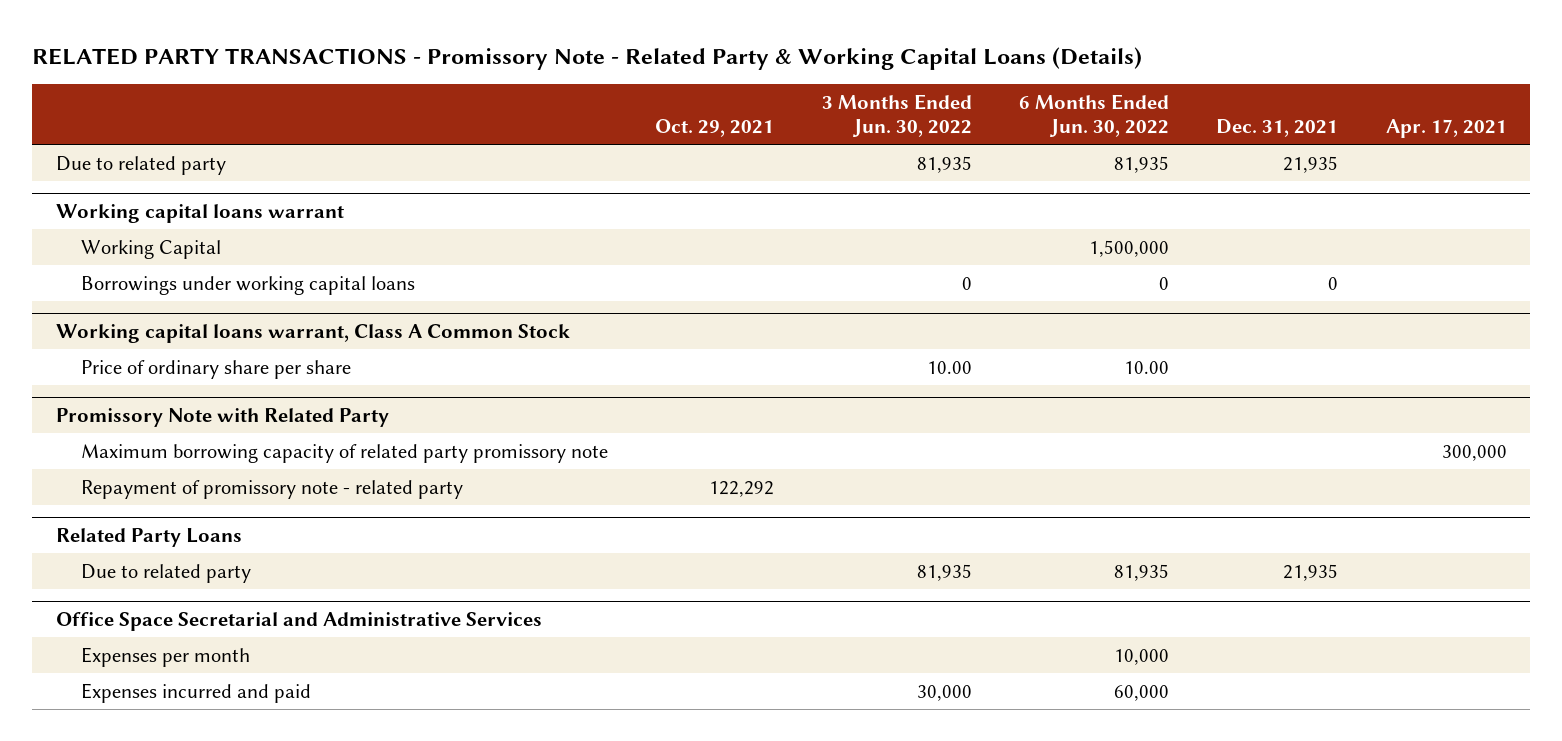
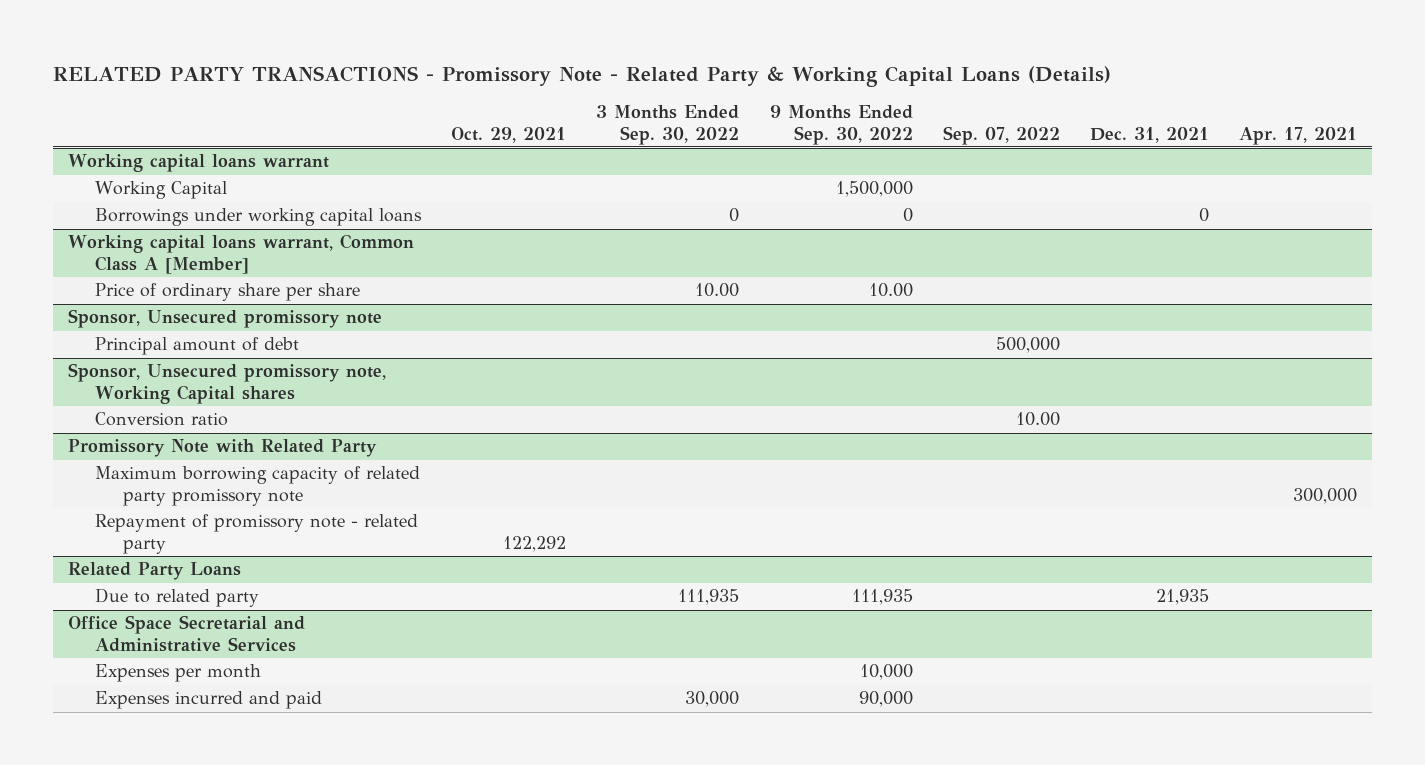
[821,93,972,138] 3 Months Ended Jun. 30, 2022 -> none
[1018,93,1169,138] 6 Months Ended Jun. 30, 2022 -> none
none -> [596,104,740,145] 3 Months Ended Sep. 30, 2022
none -> [769,104,913,145] 9 Months Ended Sep. 30, 2022
none -> [942,125,1060,145] Sep. 07, 2022
[55,155,226,175] Due to related party -> none
[55,323,570,343] Working capital loans warrant, Class A Common Stock -> [67,234,414,275] Working capital loans warrant, Common Class A [Member]
none -> [67,309,382,329] Sponsor, Unsecured promissory note
none -> [95,337,300,356] Principal amount of debt
none -> [67,363,386,405] Sponsor, Unsecured promissory note, Working Capital shares
none -> [95,412,229,427] Conversion ratio

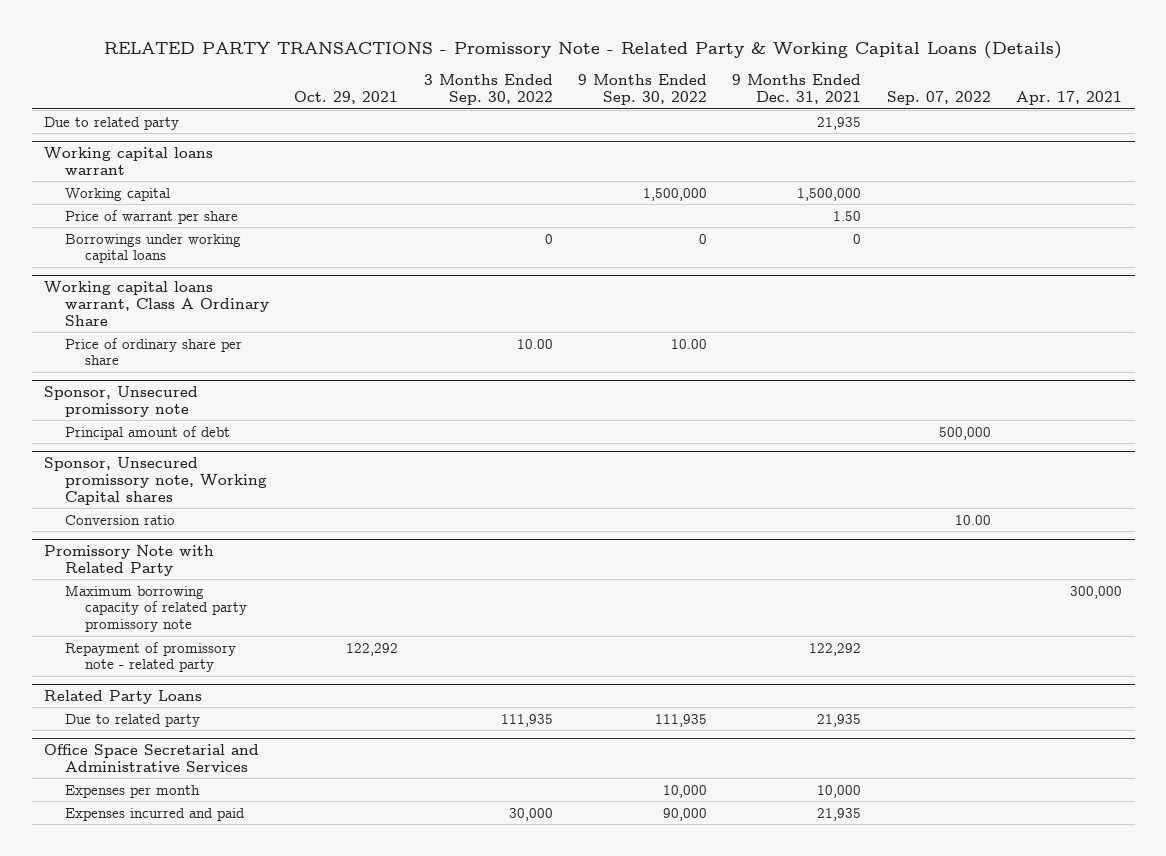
[1089,126,1209,143] Dec. 31, 2021 -> none
none -> [732,74,862,105] 9 Months Ended Dec. 31, 2021
none -> [44,116,180,130] Due to related party
[95,181,228,200] Working Capital -> [64,187,170,201] Working capital
none -> [64,209,238,224] Price of warrant per share
[67,234,414,275] Working capital loans warrant, Common Class A [Member] -> [44,280,269,326] Working capital loans warrant, Class A Ordinary Share

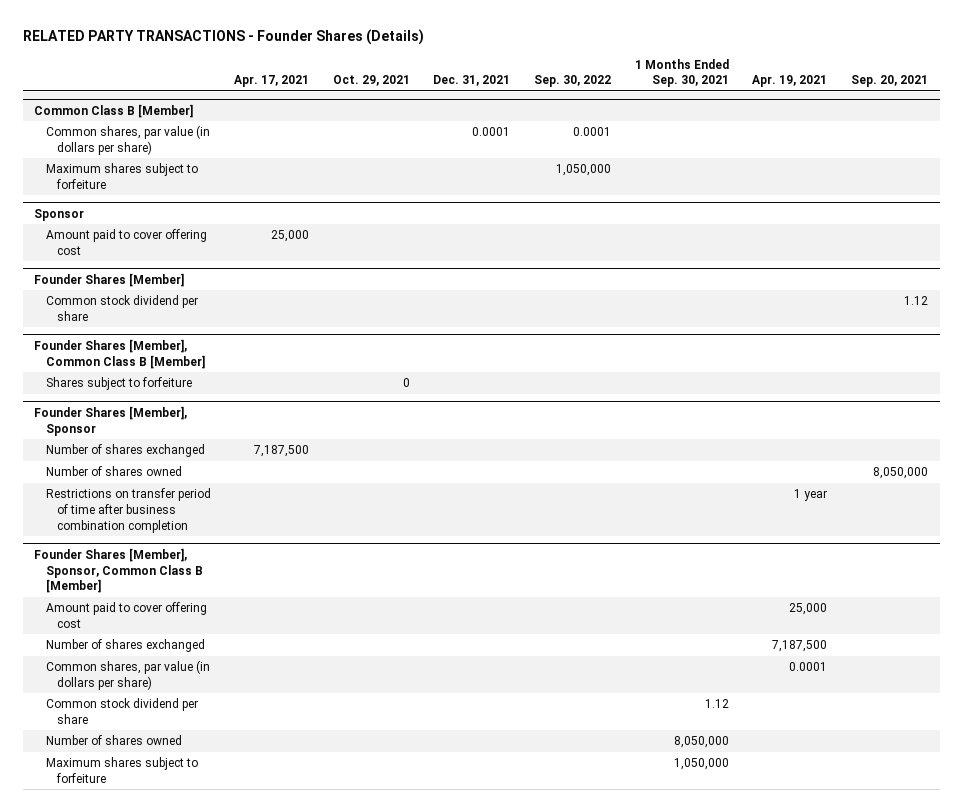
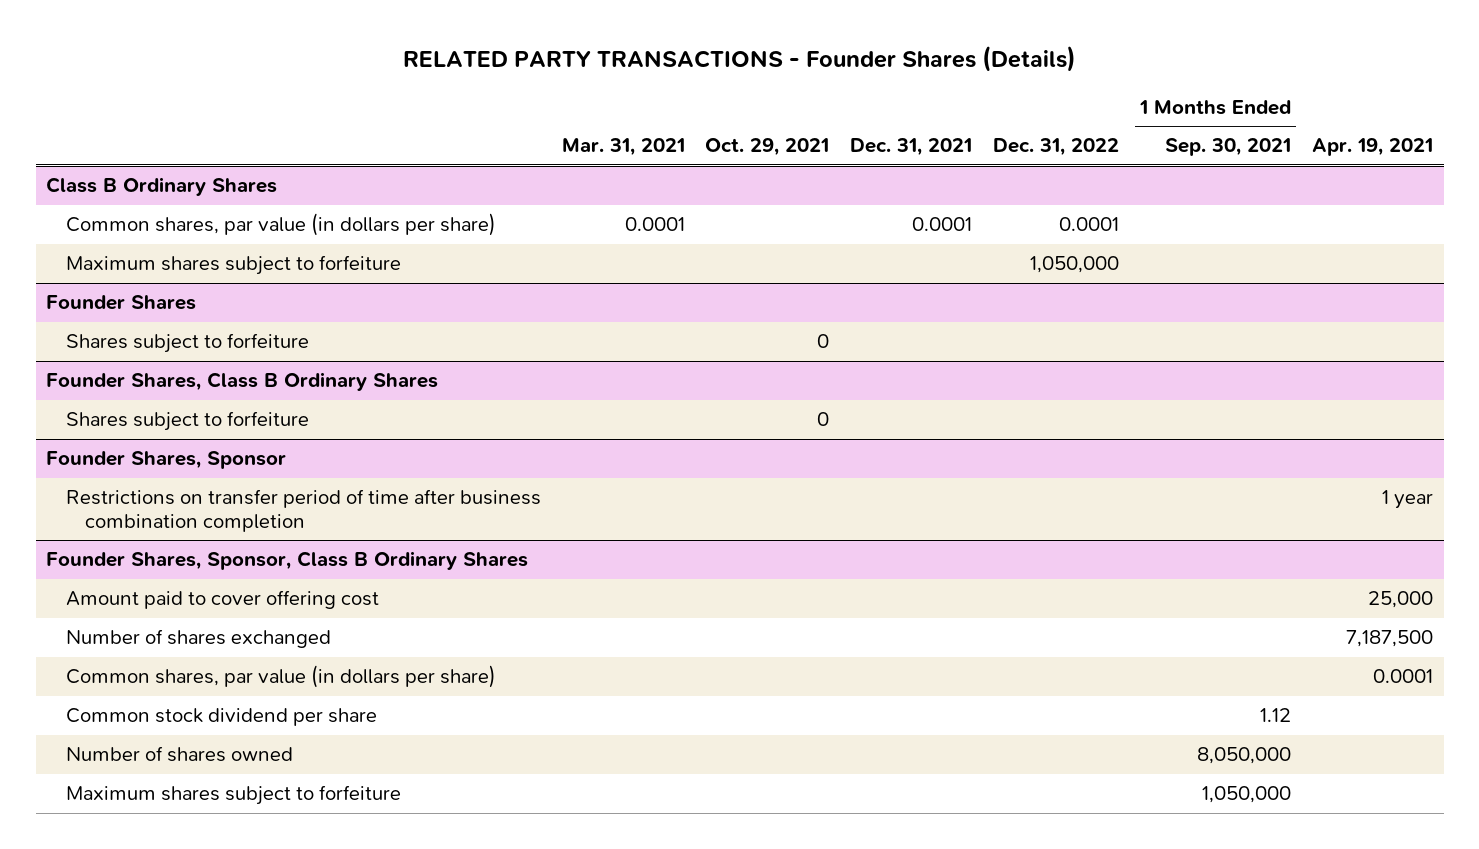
[234,75,310,88] Apr. 17, 2021 -> none
[534,75,612,88] Sep. 30, 2022 -> none
[851,75,929,88] Sep. 20, 2021 -> none
none -> [561,138,685,157] Mar. 31, 2021
none -> [993,138,1120,157] Dec. 31, 2022
[34,103,194,118] Common Class B [Member] -> [46,177,278,197] Class B Ordinary Shares
[34,208,85,221] Sponsor -> none
[45,229,207,255] Amount paid to cover offering cost -> none
[45,295,198,321] Common stock dividend per share -> none
[34,272,185,287] Founder Shares [Member] -> [46,295,197,311] Founder Shares
none -> [65,333,309,354] Shares subject to forfeiture
[34,338,205,369] Founder Shares [Member], Common Class B [Member] -> [46,372,439,392] Founder Shares, Class B Ordinary Shares
[45,444,205,458] Number of shares exchanged -> none
[45,466,182,477] Number of shares owned -> none
[34,405,188,436] Founder Shares [Member], Sponsor -> [46,451,287,470] Founder Shares, Sponsor
[34,547,203,594] Founder Shares [Member], Sponsor, Common Class B [Member] -> [46,551,529,571] Founder Shares, Sponsor, Class B Ordinary Shares

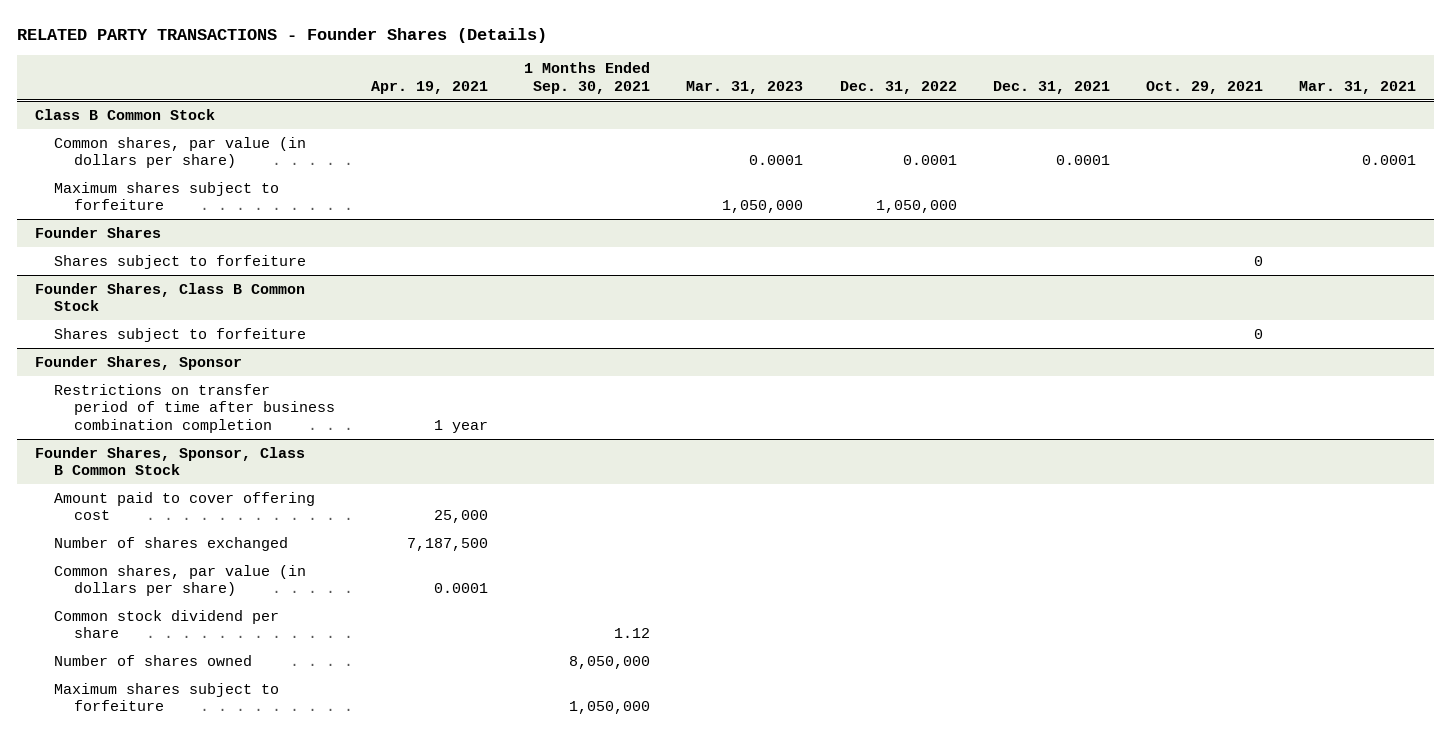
none -> [686,80,804,94] Mar. 31, 2023
[46,177,278,197] Class B Ordinary Shares -> [34,108,215,120] Class B Common Stock
[46,372,439,392] Founder Shares, Class B Ordinary Shares -> [34,282,305,312] Founder Shares, Class B Common Stock
[46,551,529,571] Founder Shares, Sponsor, Class B Ordinary Shares -> [34,446,305,476] Founder Shares, Sponsor, Class B Common Stock

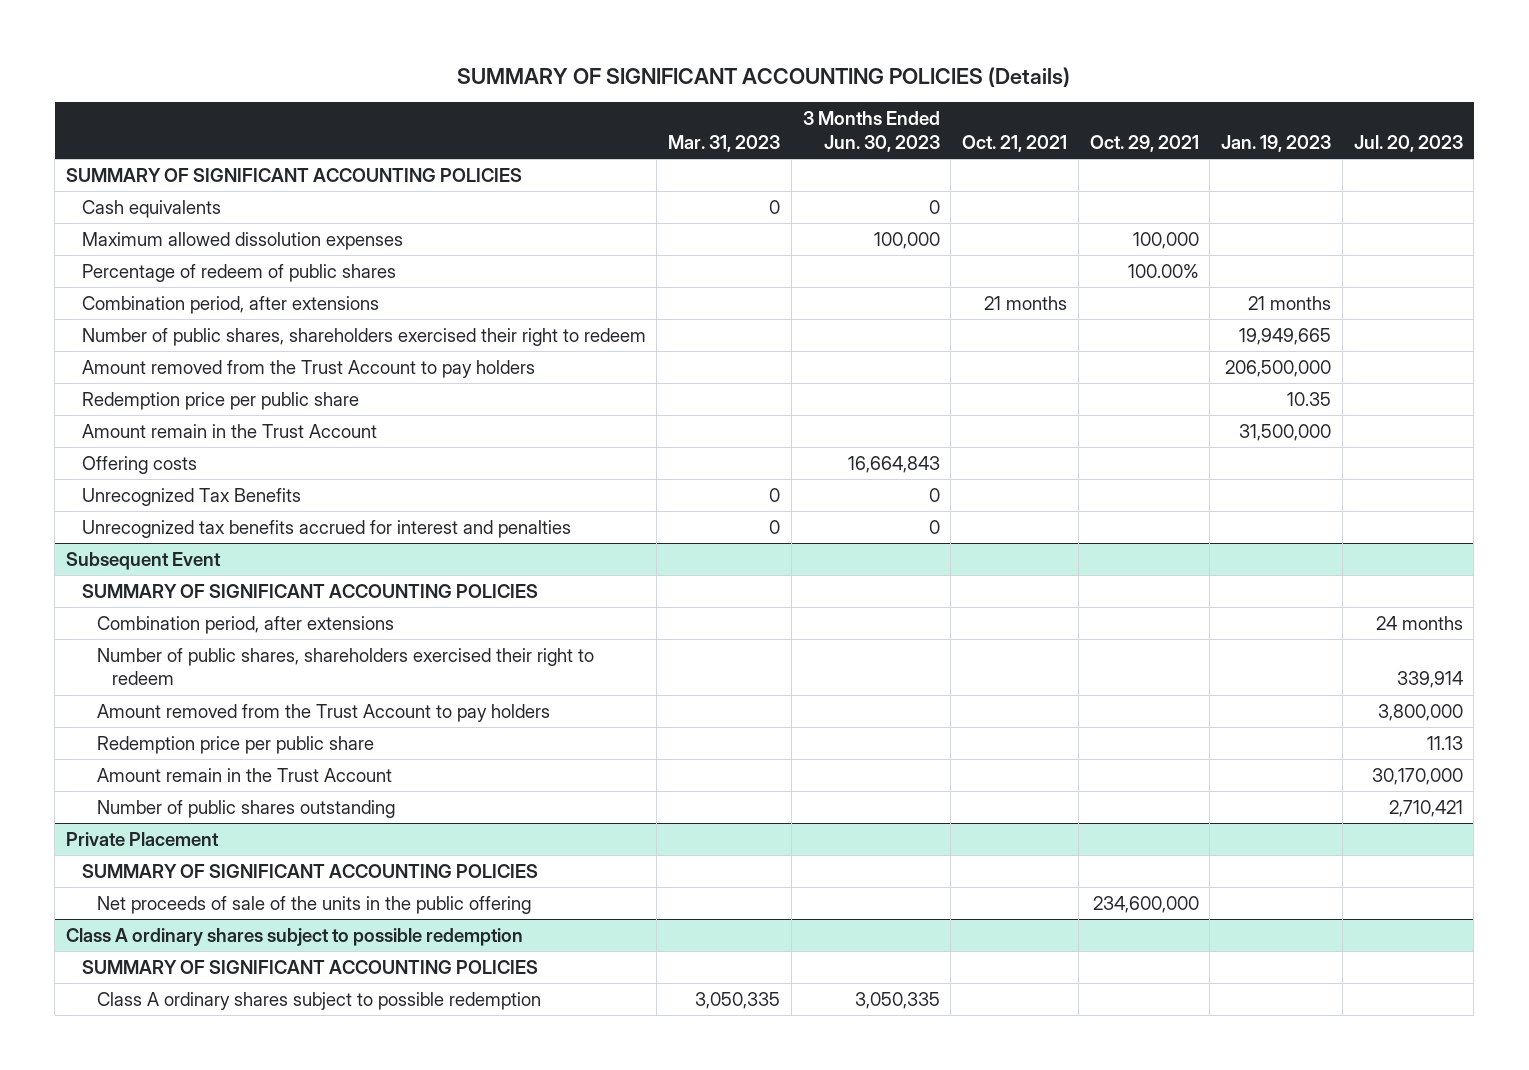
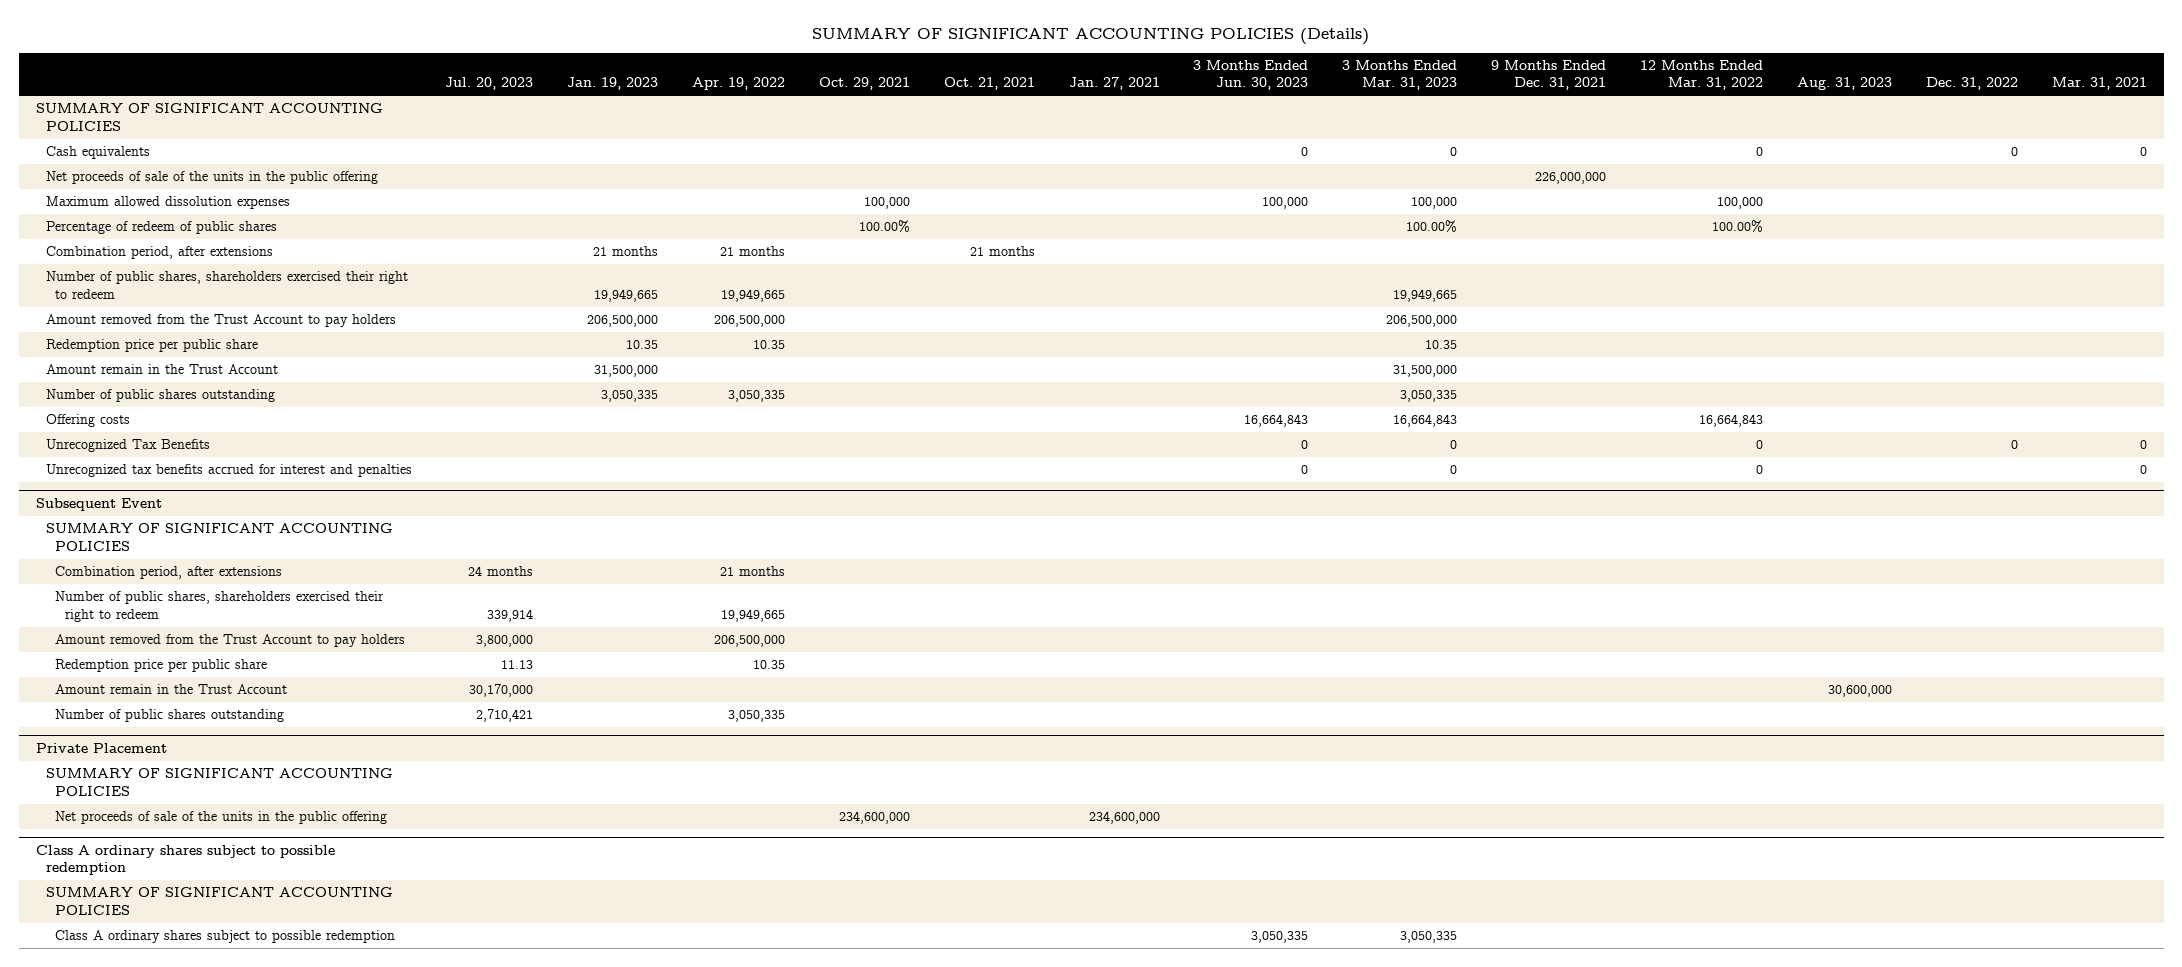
[668,134,781,152] Mar. 31, 2023 -> none
none -> [692,77,786,91] Apr. 19, 2022
none -> [1068,77,1160,91] Jan. 27, 2021
none -> [1342,60,1458,91] 3 Months Ended Mar. 31, 2023
none -> [1491,60,1607,91] 9 Months Ended Dec. 31, 2021
none -> [1640,60,1764,91] 12 Months Ended Mar. 31, 2022
none -> [1796,77,1892,91] Aug. 31, 2023
none -> [1925,77,2018,91] Dec. 31, 2022
none -> [2051,77,2147,91] Mar. 31, 2021
none -> [45,171,378,185] Net proceeds of sale of the units in the public offering
none -> [45,389,275,403] Number of public shares outstanding

